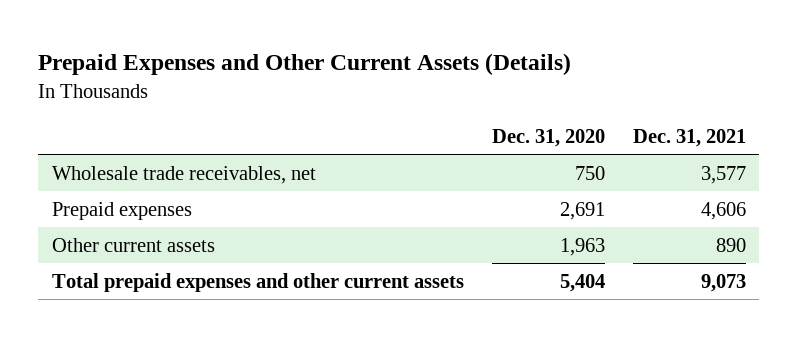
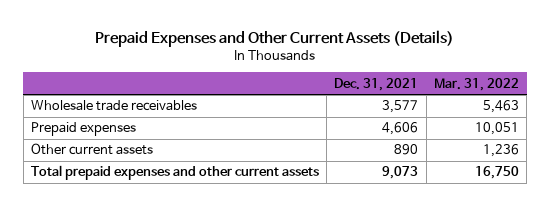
[491,129,605,148] Dec. 31, 2020 -> none
none -> [433,77,519,91] Mar. 31, 2022
[52,165,317,184] Wholesale trade receivables, net -> [31,100,198,112] Wholesale trade receivables

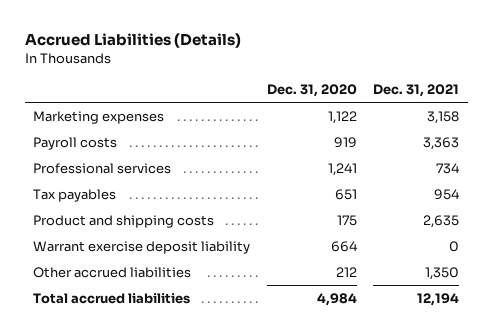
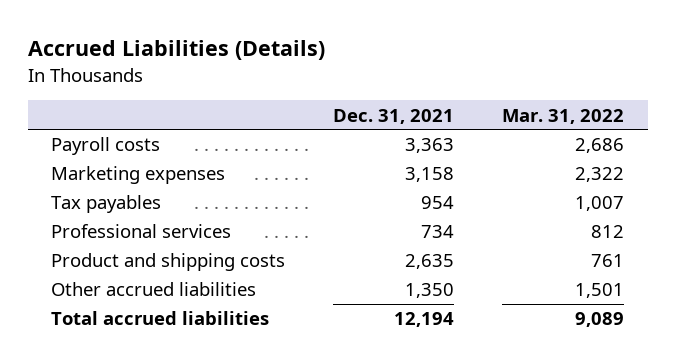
[266,83,357,97] Dec. 31, 2020 -> none
none -> [502,108,625,124] Mar. 31, 2022
[32,110,164,124] Marketing expenses -> [51,166,226,185] Marketing expenses
[32,162,171,174] Professional services -> [51,224,232,239] Professional services
[32,240,250,254] Warrant exercise deposit liability -> none

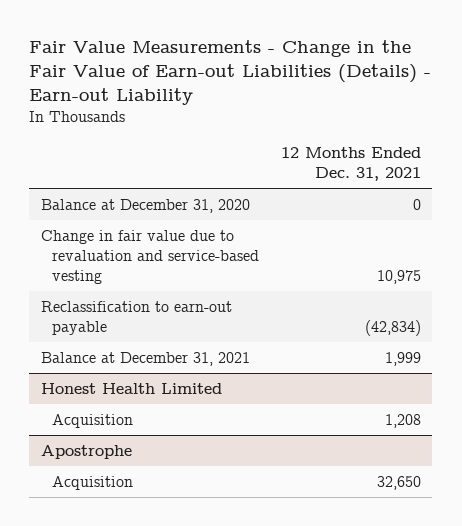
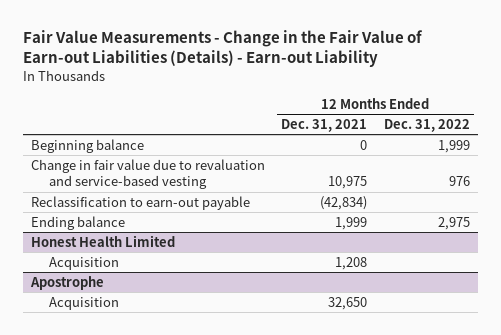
none -> [383,119,470,133] Dec. 31, 2022
[40,198,250,213] Balance at December 31, 2020 -> [30,138,144,153] Beginning balance
[40,351,250,366] Balance at December 31, 2021 -> [30,215,125,230] Ending balance

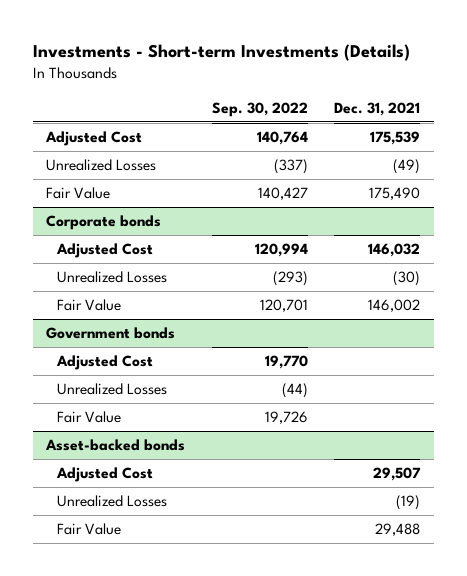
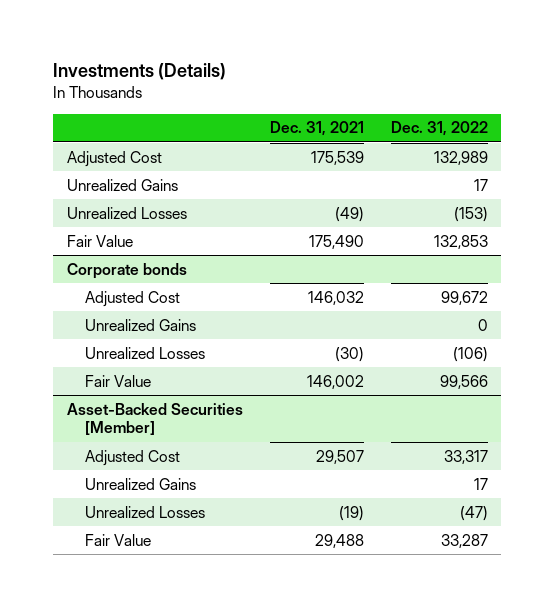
[32,44,410,62] Investments - Short-term Investments (Details) -> [53,63,227,81] Investments (Details)
[211,102,308,118] Sep. 30, 2022 -> none
none -> [390,121,488,137] Dec. 31, 2022
none -> [66,178,178,191] Unrealized Gains
none -> [85,318,197,331] Unrealized Gains
[46,326,176,339] Government bonds -> none
[56,354,154,370] Adjusted Cost -> none
[57,382,168,395] Unrealized Losses -> none
[57,410,122,423] Fair Value -> none
[45,438,186,451] Asset-backed bonds -> [66,402,243,436] Asset-Backed Securities [Member]
none -> [85,477,197,490] Unrealized Gains

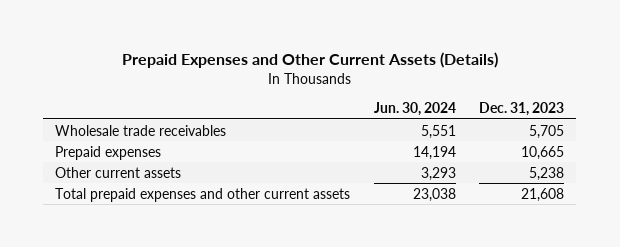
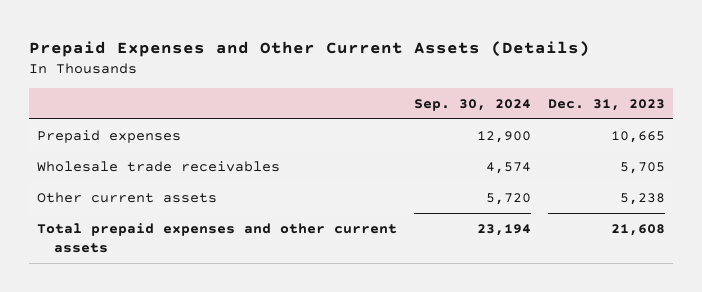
[373,101,456,116] Jun. 30, 2024 -> none
none -> [413,99,531,112] Sep. 30, 2024
[55,124,227,136] Wholesale trade receivables -> [37,160,281,172] Wholesale trade receivables

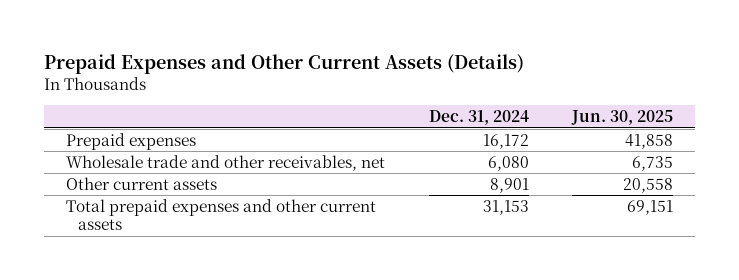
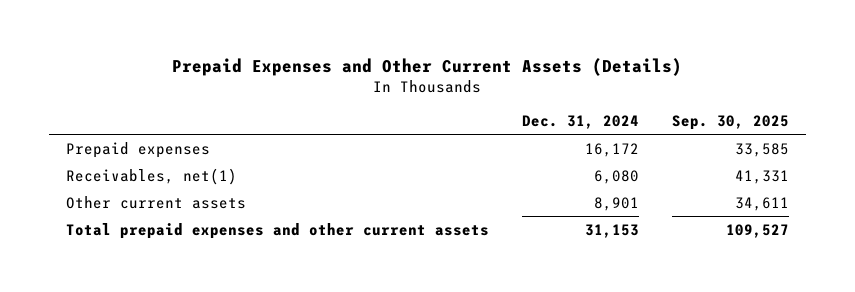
[571,110,674,126] Jun. 30, 2025 -> none
none -> [672,114,790,130] Sep. 30, 2025
[66,154,386,171] Wholesale trade and other receivables, net -> [65,167,237,185] Receivables, net(1)

